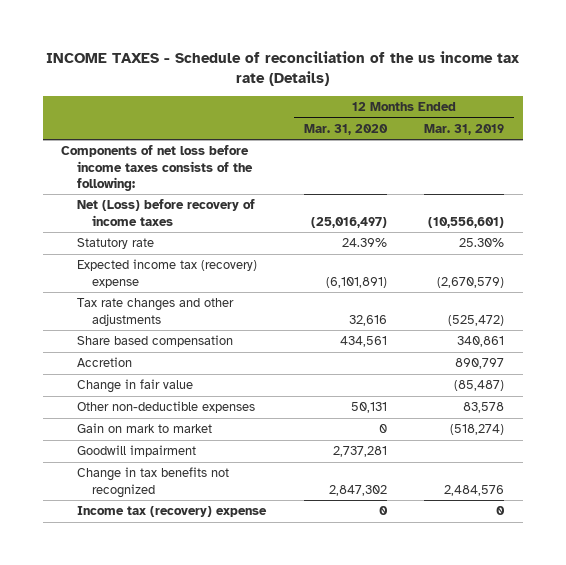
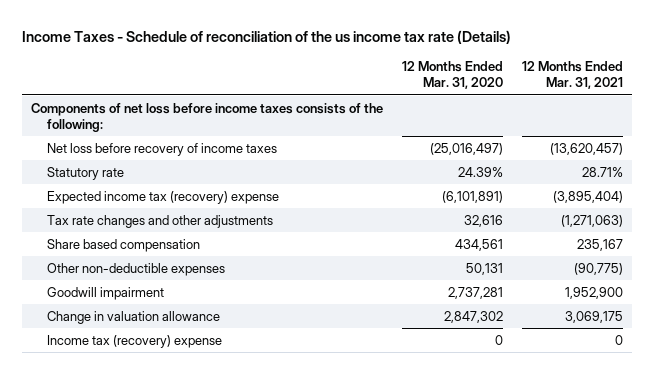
[45,50,519,86] INCOME TAXES - Schedule of reconciliation of the us income tax rate (Details) -> [21,29,511,44] Income Taxes - Schedule of reconciliation of the us income tax rate (Details)
[424,123,505,135] Mar. 31, 2019 -> none
none -> [522,61,624,90] 12 Months Ended Mar. 31, 2021
[76,199,255,226] Net (Loss) before recovery of income taxes -> [46,142,277,156] Net loss before recovery of income taxes
[76,357,132,368] Accretion -> none
[76,379,193,394] Change in fair value -> none
[76,423,212,434] Gain on mark to market -> none
[76,467,229,498] Change in tax benefits not recognized -> [46,310,220,324] Change in valuation allowance

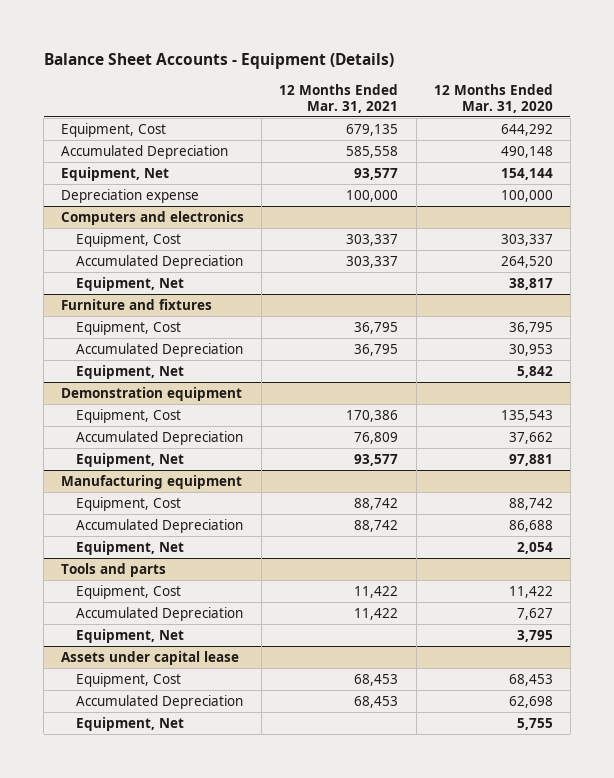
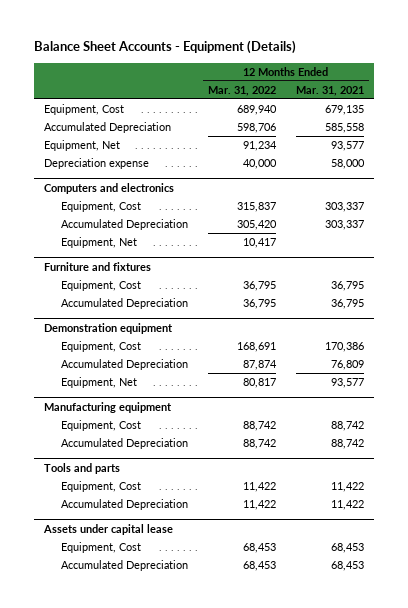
[433,83,553,113] 12 Months Ended Mar. 31, 2020 -> none
none -> [207,85,276,96] Mar. 31, 2022
[346,189,399,202] 100,000 -> [331,159,366,170] 58,000
[76,364,185,379] Equipment, Net -> none
[76,540,185,555] Equipment, Net -> none
[76,628,185,643] Equipment, Net -> none
[76,716,185,731] Equipment, Net -> none

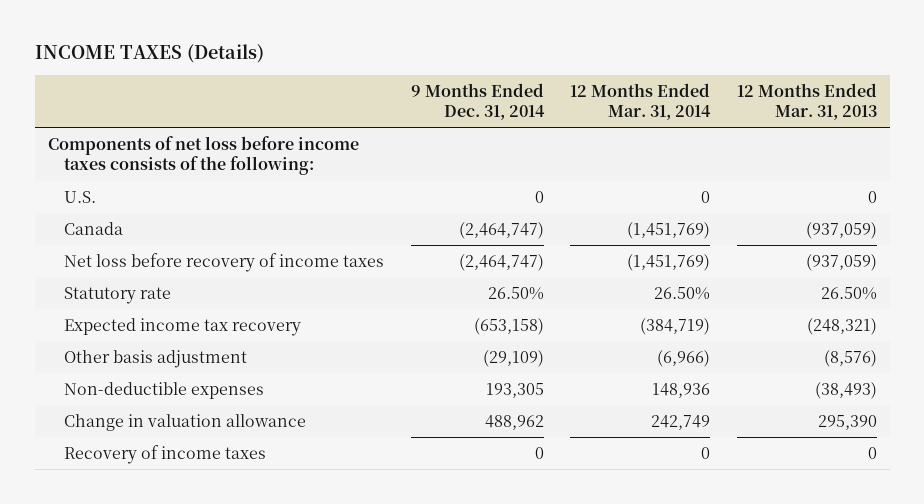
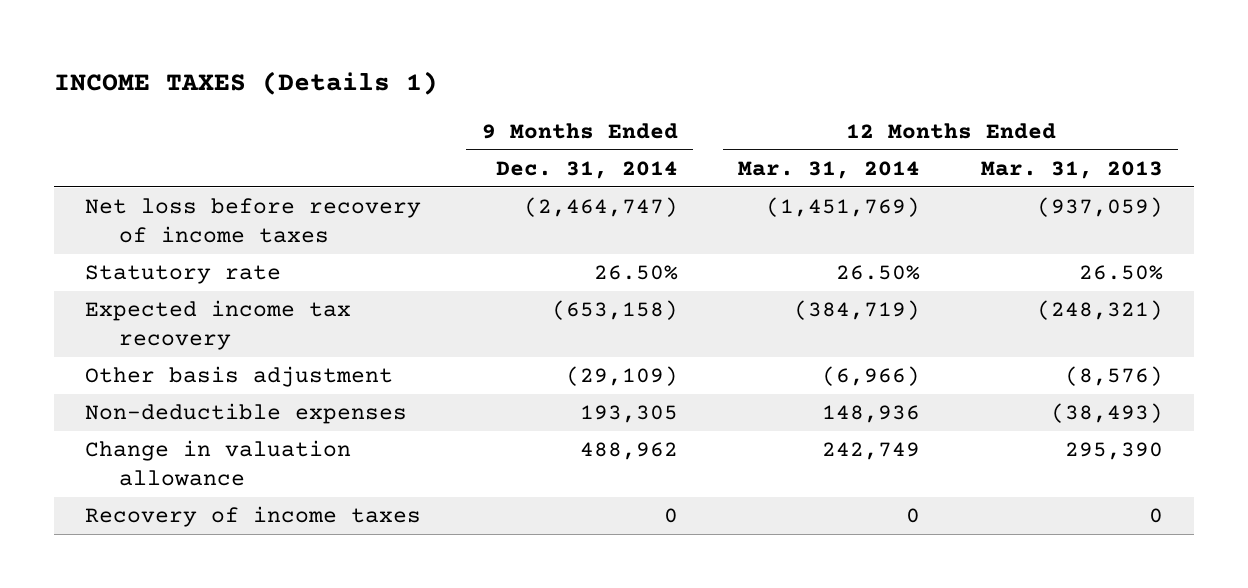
[34,44,264,64] INCOME TAXES (Details) -> [54,70,439,95] INCOME TAXES (Details 1)
[47,135,359,176] Components of net loss before income taxes consists of the following: -> none
[64,190,97,203] U.S. -> none
[64,221,124,235] Canada -> none

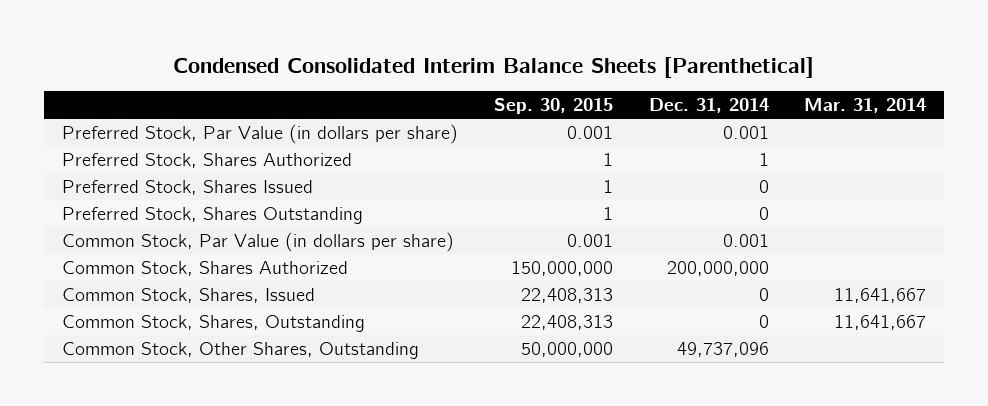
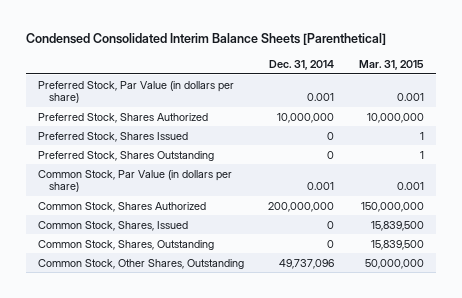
[493,98,613,115] Sep. 30, 2015 -> none
[804,98,927,114] Mar. 31, 2014 -> none
none -> [358,60,424,71] Mar. 31, 2015
[758,152,769,166] 1 -> [277,112,335,123] 10,000,000

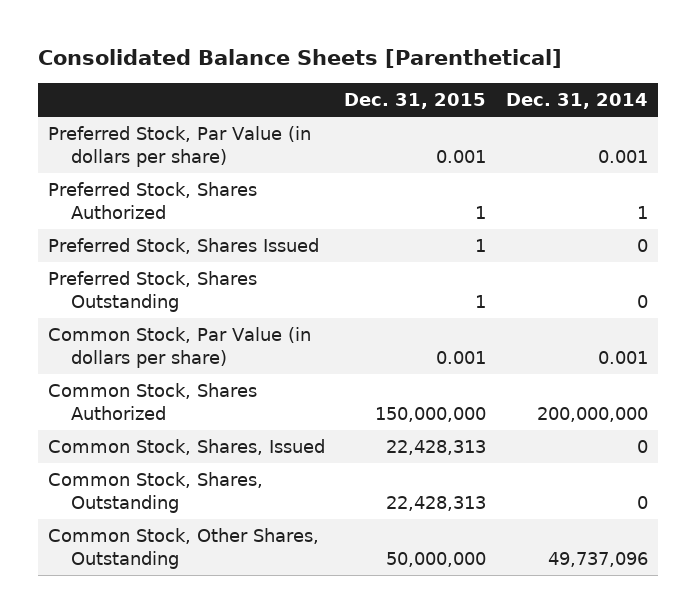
[26,33,387,46] Condensed Consolidated Interim Balance Sheets [Parenthetical] -> [37,49,562,69] Consolidated Balance Sheets [Parenthetical]
[358,60,424,71] Mar. 31, 2015 -> none
none -> [344,92,487,109] Dec. 31, 2015
[277,112,335,123] 10,000,000 -> [637,205,649,219] 1

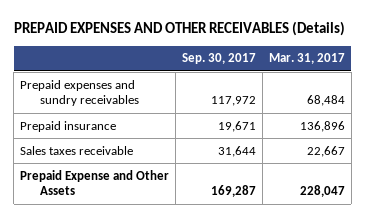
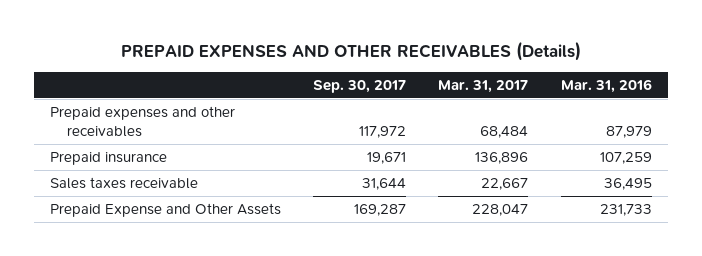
none -> [560,78,652,93] Mar. 31, 2016
[19,79,140,107] Prepaid expenses and sundry receivables -> [50,105,236,137] Prepaid expenses and other receivables

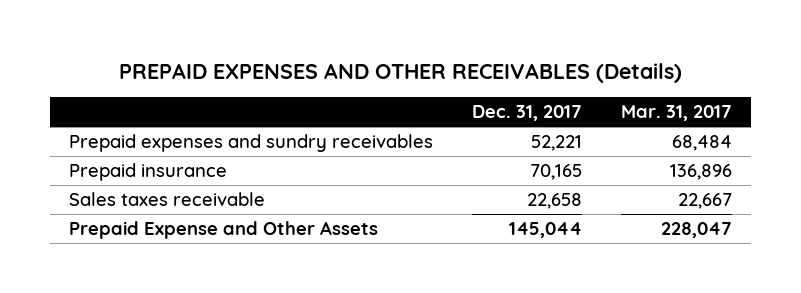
[313,79,407,93] Sep. 30, 2017 -> none
[560,78,652,93] Mar. 31, 2016 -> none
none -> [472,105,583,122] Dec. 31, 2017
[50,105,236,137] Prepaid expenses and other receivables -> [69,133,434,152] Prepaid expenses and sundry receivables

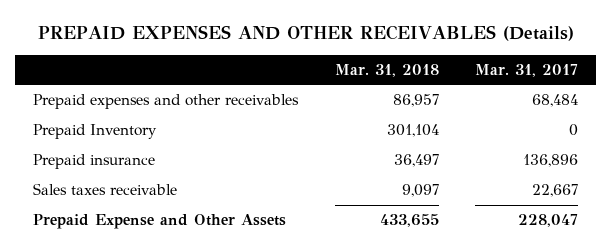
[472,105,583,122] Dec. 31, 2017 -> none
none -> [334,63,439,77] Mar. 31, 2018
[69,133,434,152] Prepaid expenses and sundry receivables -> [33,94,300,110] Prepaid expenses and other receivables
none -> [33,124,158,140] Prepaid Inventory

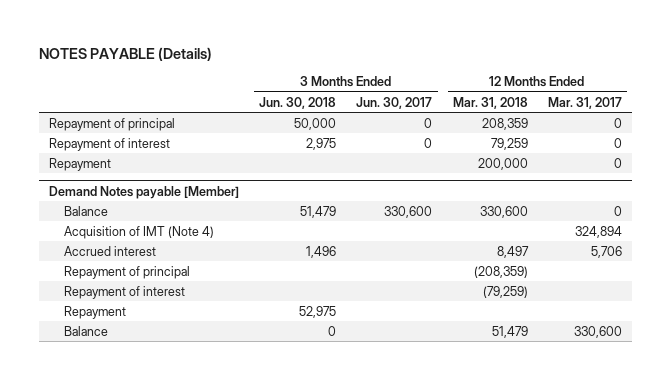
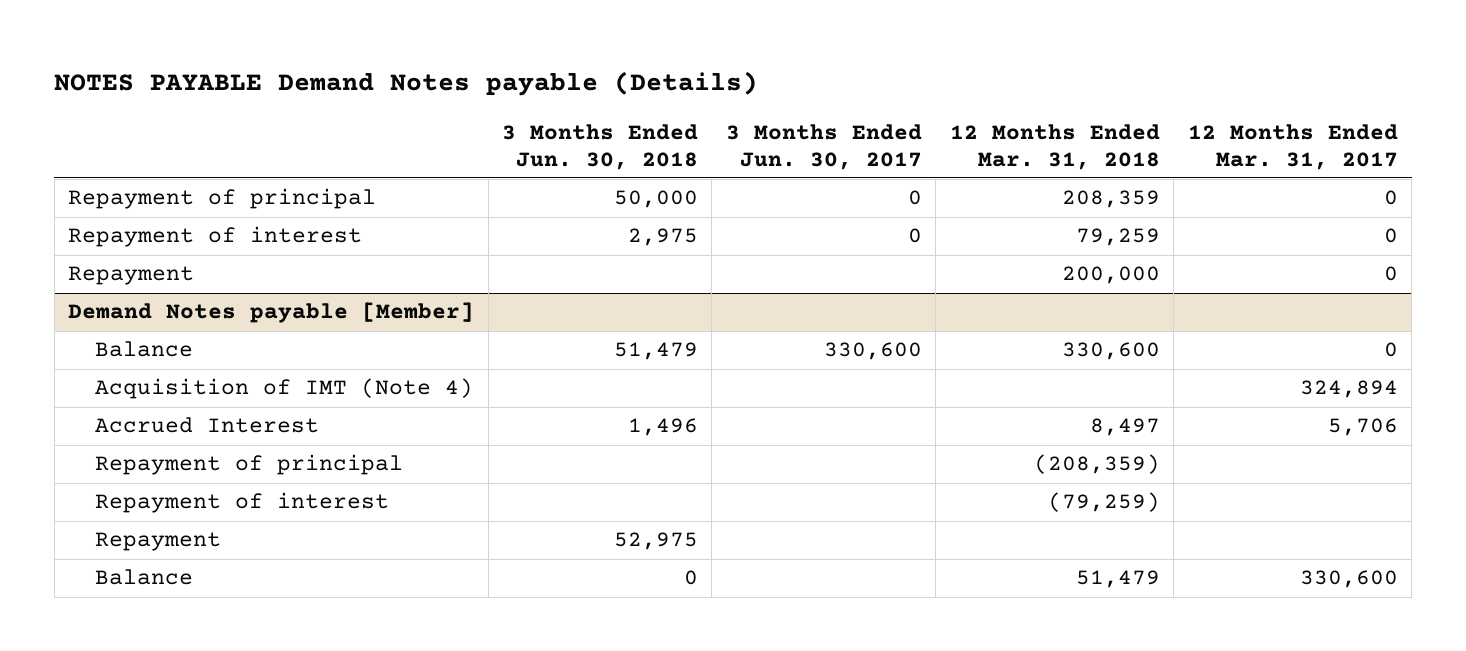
[38,46,212,61] NOTES PAYABLE (Details) -> [54,71,759,97] NOTES PAYABLE Demand Notes payable (Details)
[64,245,157,256] Accrued interest -> [95,417,320,434] Accrued Interest

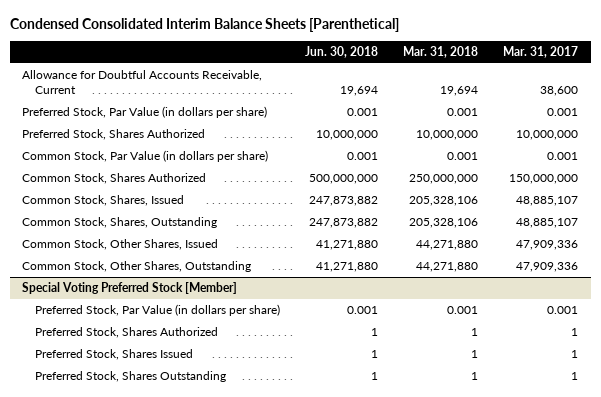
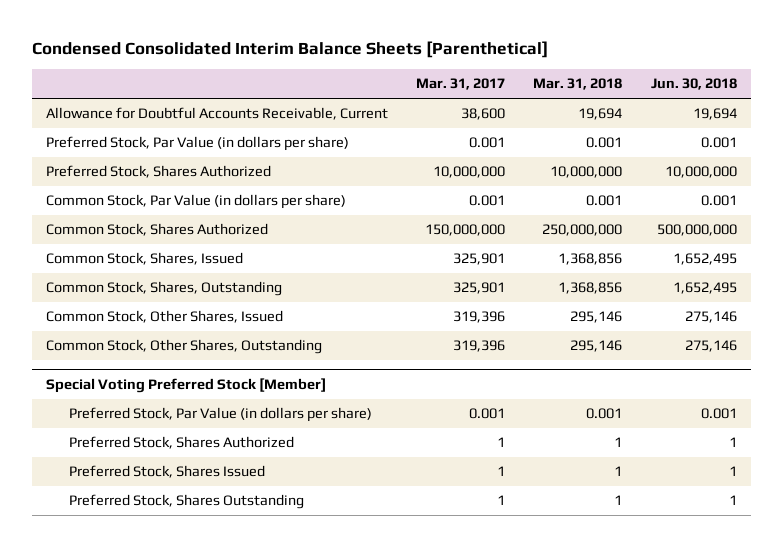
[309,196,379,207] 247,873,882 -> [672,253,737,266] 1,652,495
[409,196,479,207] 205,328,106 -> [558,253,623,266] 1,368,856
[516,196,579,207] 48,885,107 -> [453,253,506,266] 325,901
[309,218,379,229] 247,873,882 -> [672,282,737,295] 1,652,495
[409,218,479,229] 205,328,106 -> [558,282,623,295] 1,368,856
[516,218,579,229] 48,885,107 -> [453,282,506,295] 325,901
[316,240,379,251] 41,271,880 -> [684,311,737,324] 275,146
[416,240,479,251] 44,271,880 -> [570,311,623,324] 295,146
[516,240,579,251] 47,909,336 -> [453,311,506,324] 319,396
[316,262,379,273] 41,271,880 -> [684,340,737,353] 275,146
[416,262,479,273] 44,271,880 -> [570,340,623,353] 295,146
[516,262,579,273] 47,909,336 -> [453,340,506,353] 319,396

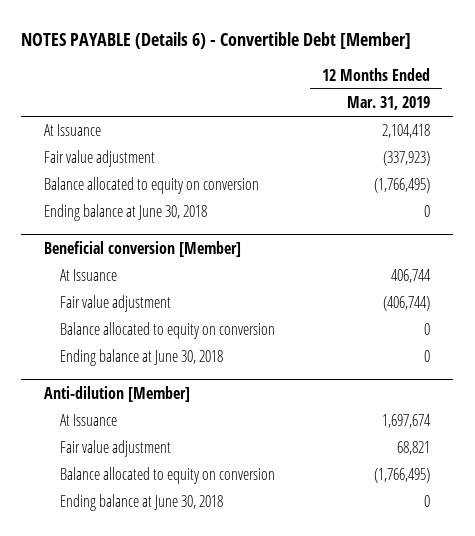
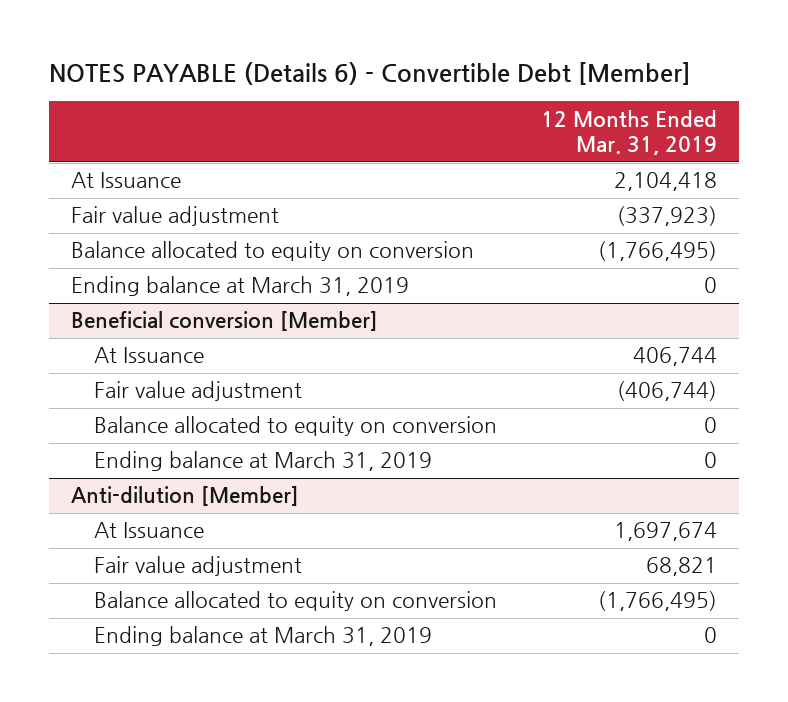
[44,204,208,222] Ending balance at June 30, 2018 -> [70,276,409,297] Ending balance at March 31, 2019
[60,349,224,367] Ending balance at June 30, 2018 -> [93,451,432,472] Ending balance at March 31, 2019
[60,494,224,512] Ending balance at June 30, 2018 -> [93,626,432,647] Ending balance at March 31, 2019

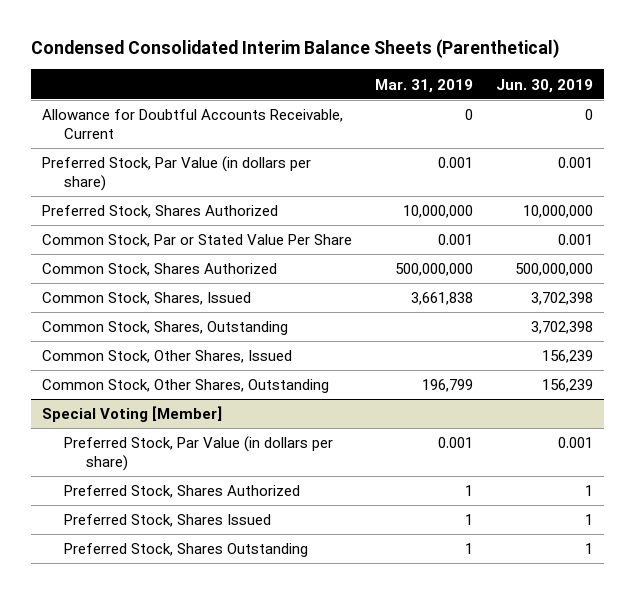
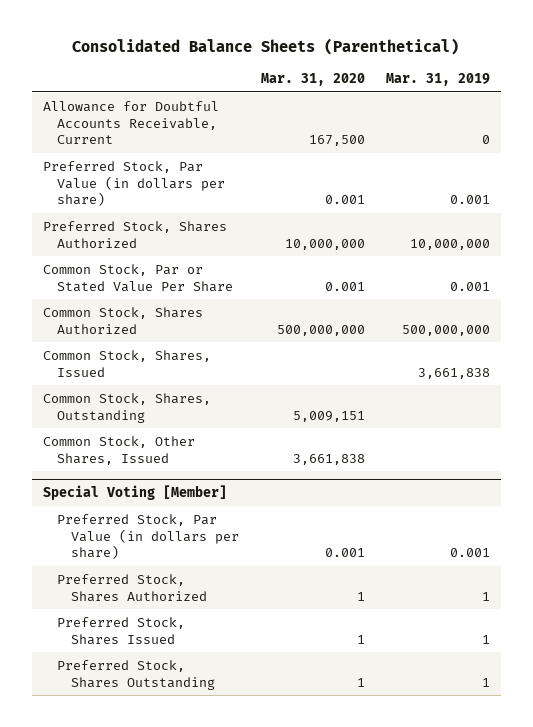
[31,39,561,59] Condensed Consolidated Interim Balance Sheets (Parenthetical) -> [72,38,460,56] Consolidated Balance Sheets (Parenthetical)
[496,78,594,93] Jun. 30, 2019 -> none
none -> [260,73,365,87] Mar. 31, 2020
[42,379,330,394] Common Stock, Other Shares, Outstanding -> none

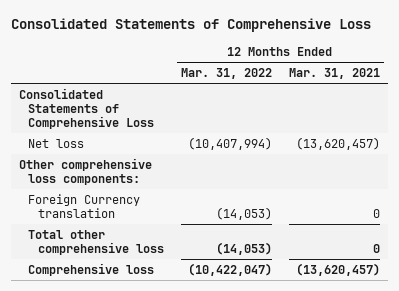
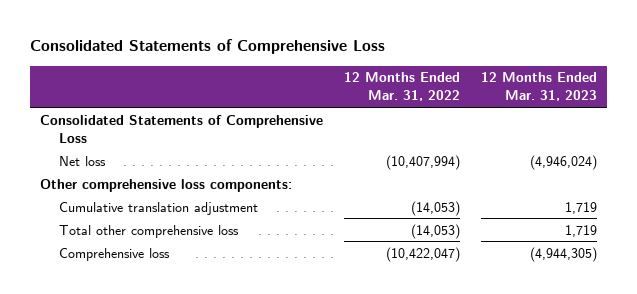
[288,68,380,80] Mar. 31, 2021 -> none
none -> [480,72,597,102] 12 Months Ended Mar. 31, 2023
[28,193,141,218] Foreign Currency translation -> [59,201,259,215] Cumulative translation adjustment

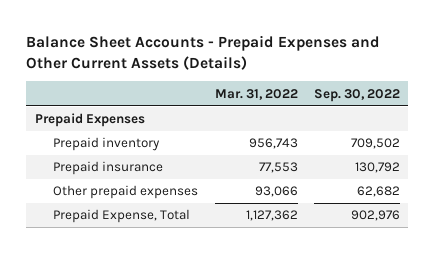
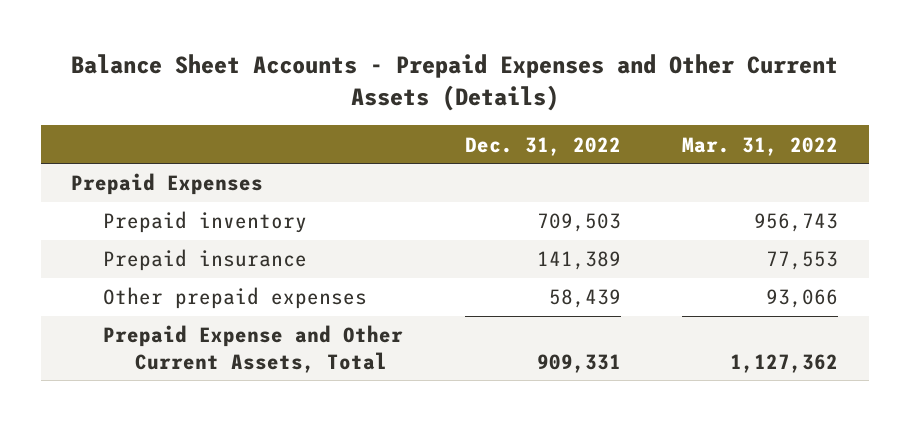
[313,88,400,102] Sep. 30, 2022 -> none
none -> [464,136,621,156] Dec. 31, 2022
[53,209,191,224] Prepaid Expense, Total -> [103,325,404,373] Prepaid Expense and Other Current Assets, Total

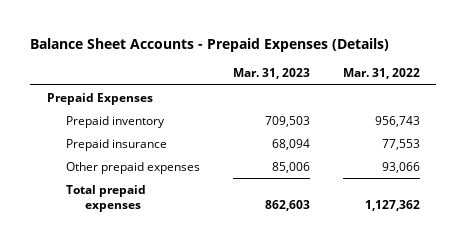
[70,53,838,111] Balance Sheet Accounts - Prepaid Expenses and Other Current Assets (Details) -> [30,38,390,53] Balance Sheet Accounts - Prepaid Expenses (Details)
[464,136,621,156] Dec. 31, 2022 -> none
none -> [232,68,310,80] Mar. 31, 2023
[103,325,404,373] Prepaid Expense and Other Current Assets, Total -> [65,184,146,213] Total prepaid expenses

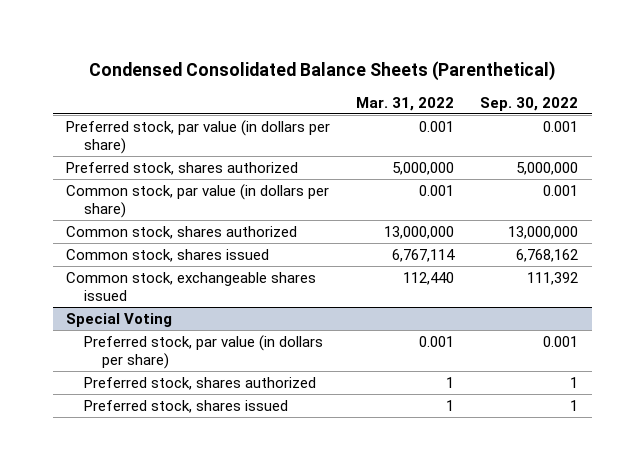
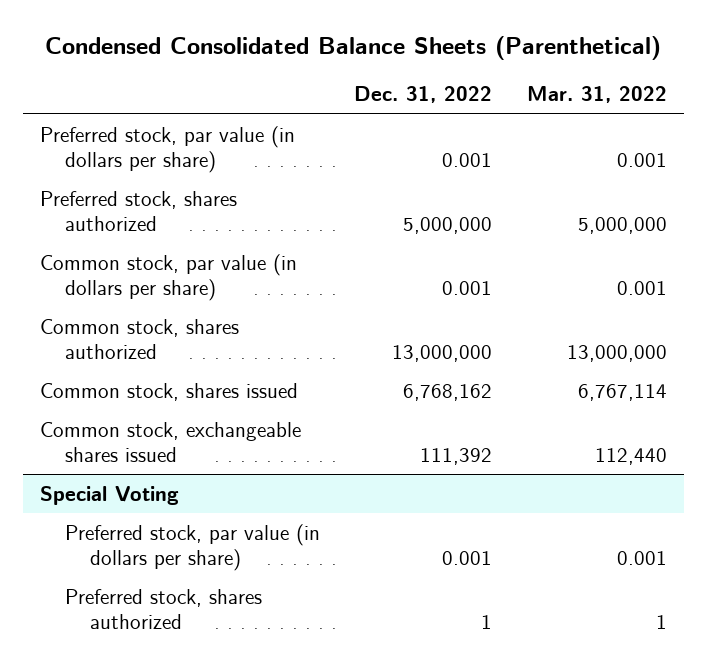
[480,96,579,111] Sep. 30, 2022 -> none
none -> [354,86,493,104] Dec. 31, 2022
[83,399,288,413] Preferred stock, shares issued -> none

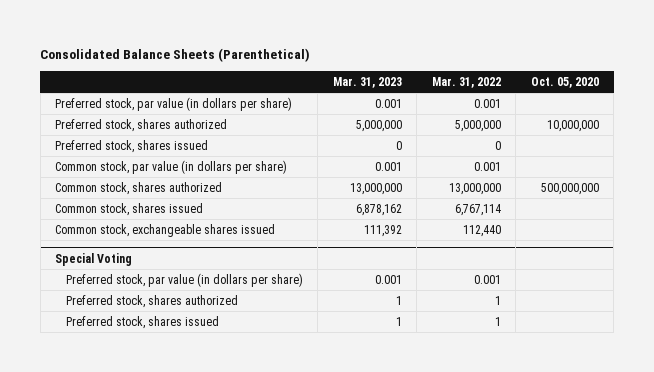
[45,36,662,61] Condensed Consolidated Balance Sheets (Parenthetical) -> [40,47,311,62] Consolidated Balance Sheets (Parenthetical)
[354,86,493,104] Dec. 31, 2022 -> none
none -> [332,76,402,88] Mar. 31, 2023
none -> [530,76,599,88] Oct. 05, 2020
none -> [55,139,209,153] Preferred stock, shares issued
none -> [66,315,220,329] Preferred stock, shares issued

